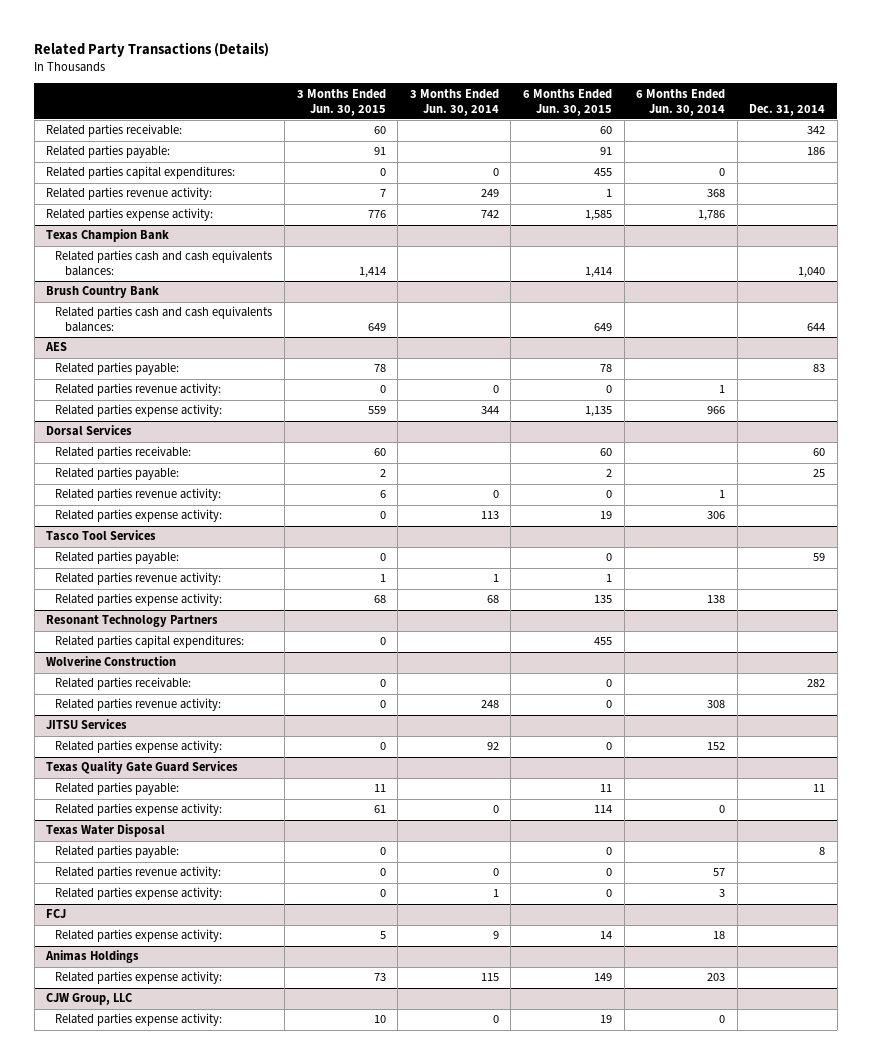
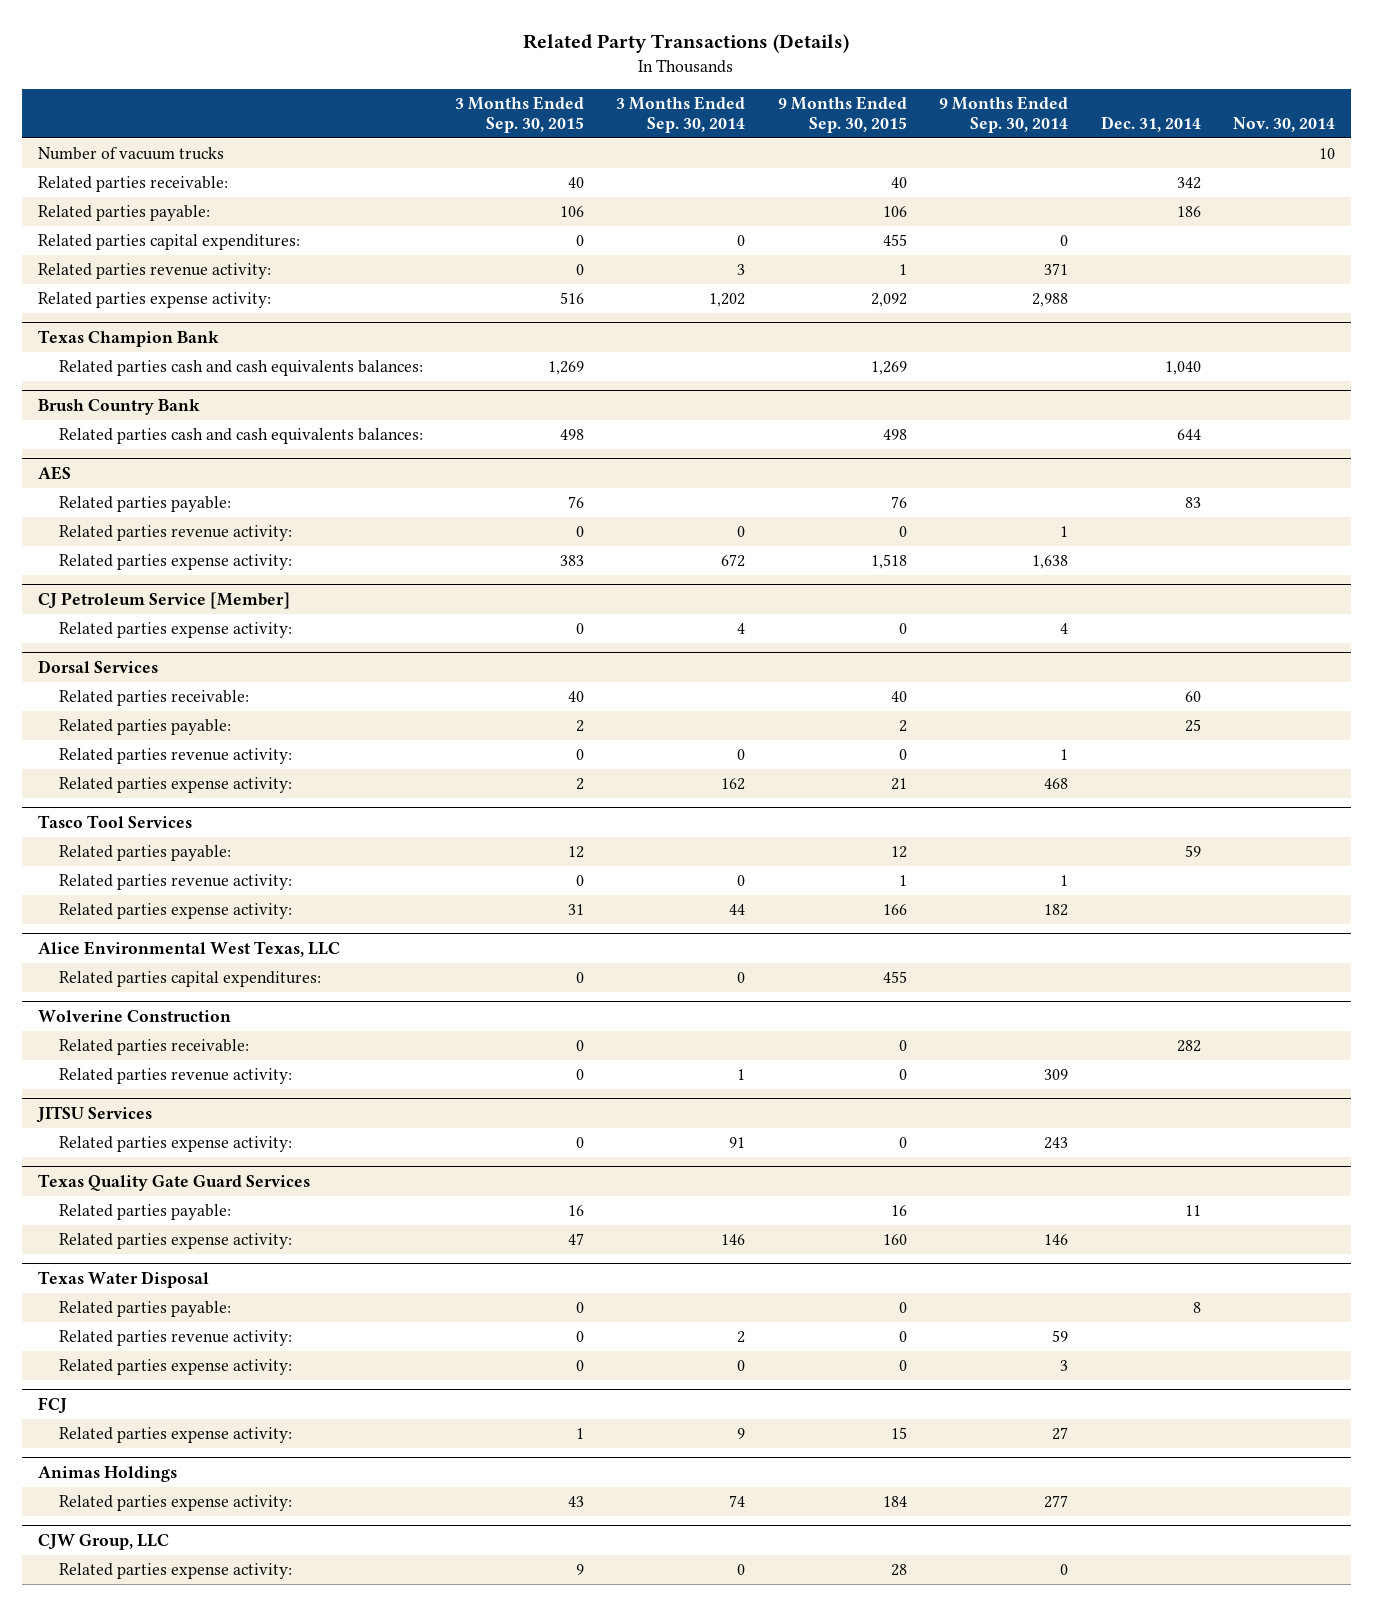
[296,88,386,116] 3 Months Ended Jun. 30, 2015 -> none
[409,88,499,116] 3 Months Ended Jun. 30, 2014 -> none
[523,88,613,116] 6 Months Ended Jun. 30, 2015 -> none
[636,88,726,116] 6 Months Ended Jun. 30, 2014 -> none
none -> [454,96,584,134] 3 Months Ended Sep. 30, 2015
none -> [616,96,746,134] 3 Months Ended Sep. 30, 2014
none -> [777,96,907,134] 9 Months Ended Sep. 30, 2015
none -> [939,96,1069,134] 9 Months Ended Sep. 30, 2014
none -> [1233,117,1336,133] Nov. 30, 2014
none -> [37,147,224,161] Number of vacuum trucks
none -> [37,592,290,610] CJ Petroleum Service [Member]
none -> [58,622,292,639] Related parties expense activity:
[46,615,219,628] Resonant Technology Partners -> [37,941,340,958] Alice Environmental West Texas, LLC

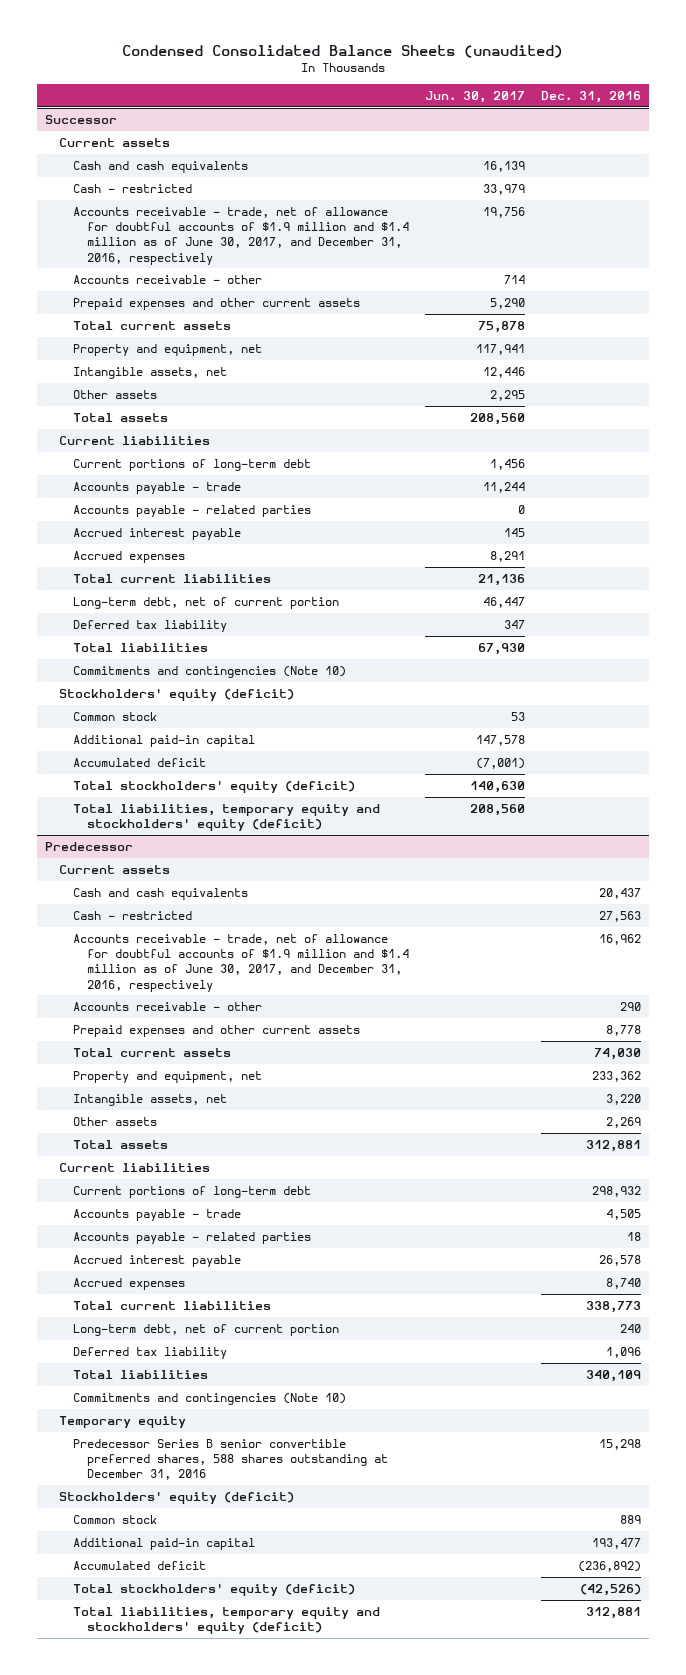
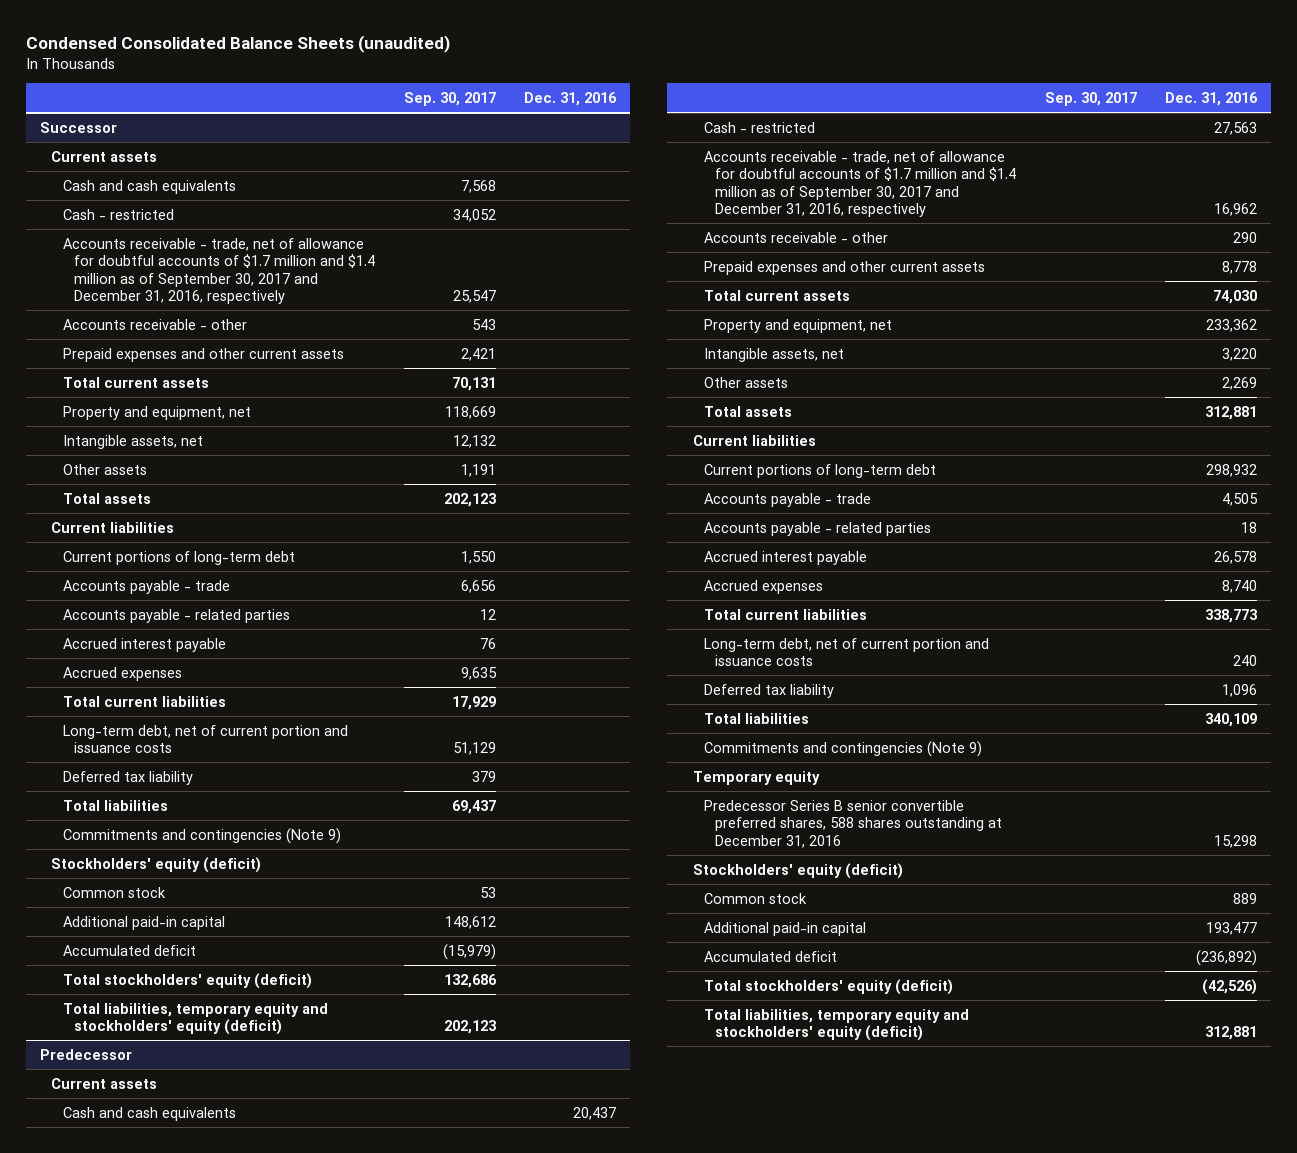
[425,90,526,103] Jun. 30, 2017 -> none
none -> [403,92,496,107] Sep. 30, 2017
[73,206,410,265] Accounts receivable - trade, net of allowance for doubtful accounts of $1.9 million and $1.4 million as of June 30, 2017, and December 31, 2016, respectively -> [62,237,376,305] Accounts receivable - trade, net of allowance for doubtful accounts of $1.7 million and $1.4 million as of September 30, 2017 and December 31, 2016, respectively
[73,596,340,609] Long-term debt, net of current portion -> [62,724,348,754] Long-term debt, net of current portion and issuance costs
[73,665,347,678] Commitments and contingencies (Note 10) -> [62,827,341,844] Commitments and contingencies (Note 9)
[73,933,410,992] Accounts receivable - trade, net of allowance for doubtful accounts of $1.9 million and $1.4 million as of June 30, 2017, and December 31, 2016, respectively -> [703,150,1017,218] Accounts receivable - trade, net of allowance for doubtful accounts of $1.7 million and $1.4 million as of September 30, 2017 and December 31, 2016, respectively
[73,1323,340,1336] Long-term debt, net of current portion -> [703,637,989,667] Long-term debt, net of current portion and issuance costs
[73,1392,347,1405] Commitments and contingencies (Note 10) -> [703,740,982,757] Commitments and contingencies (Note 9)

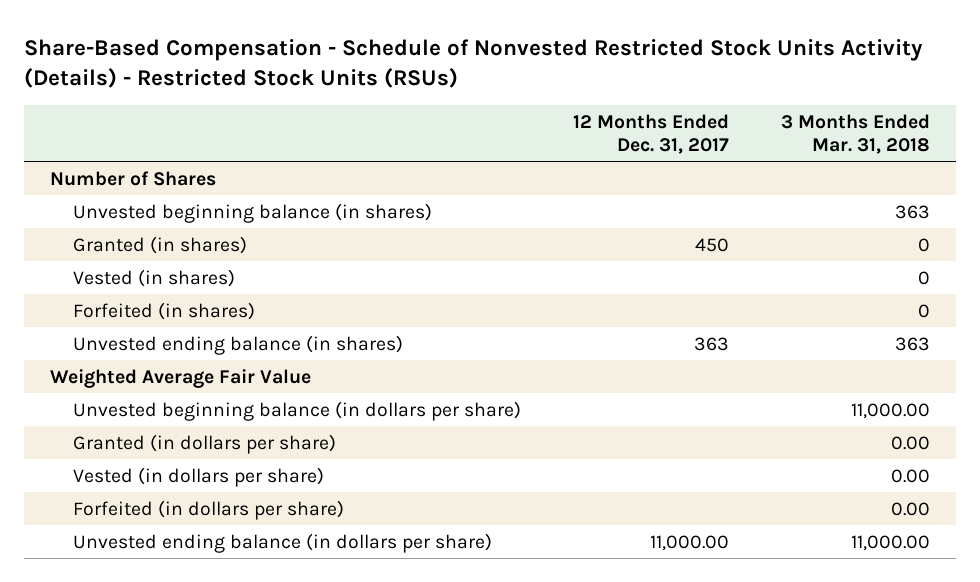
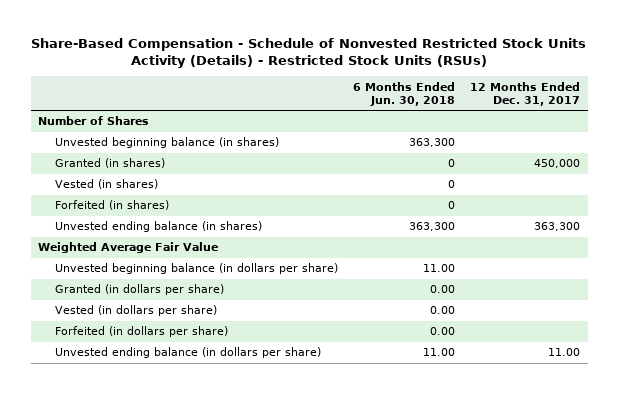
[781,113,931,154] 3 Months Ended Mar. 31, 2018 -> none
none -> [353,81,456,107] 6 Months Ended Jun. 30, 2018
[695,237,730,252] 450 -> [534,159,581,169] 450,000
[694,336,730,351] 363 -> [534,222,581,232] 363,300
[650,534,730,551] 11,000.00 -> [548,348,581,357] 11.00

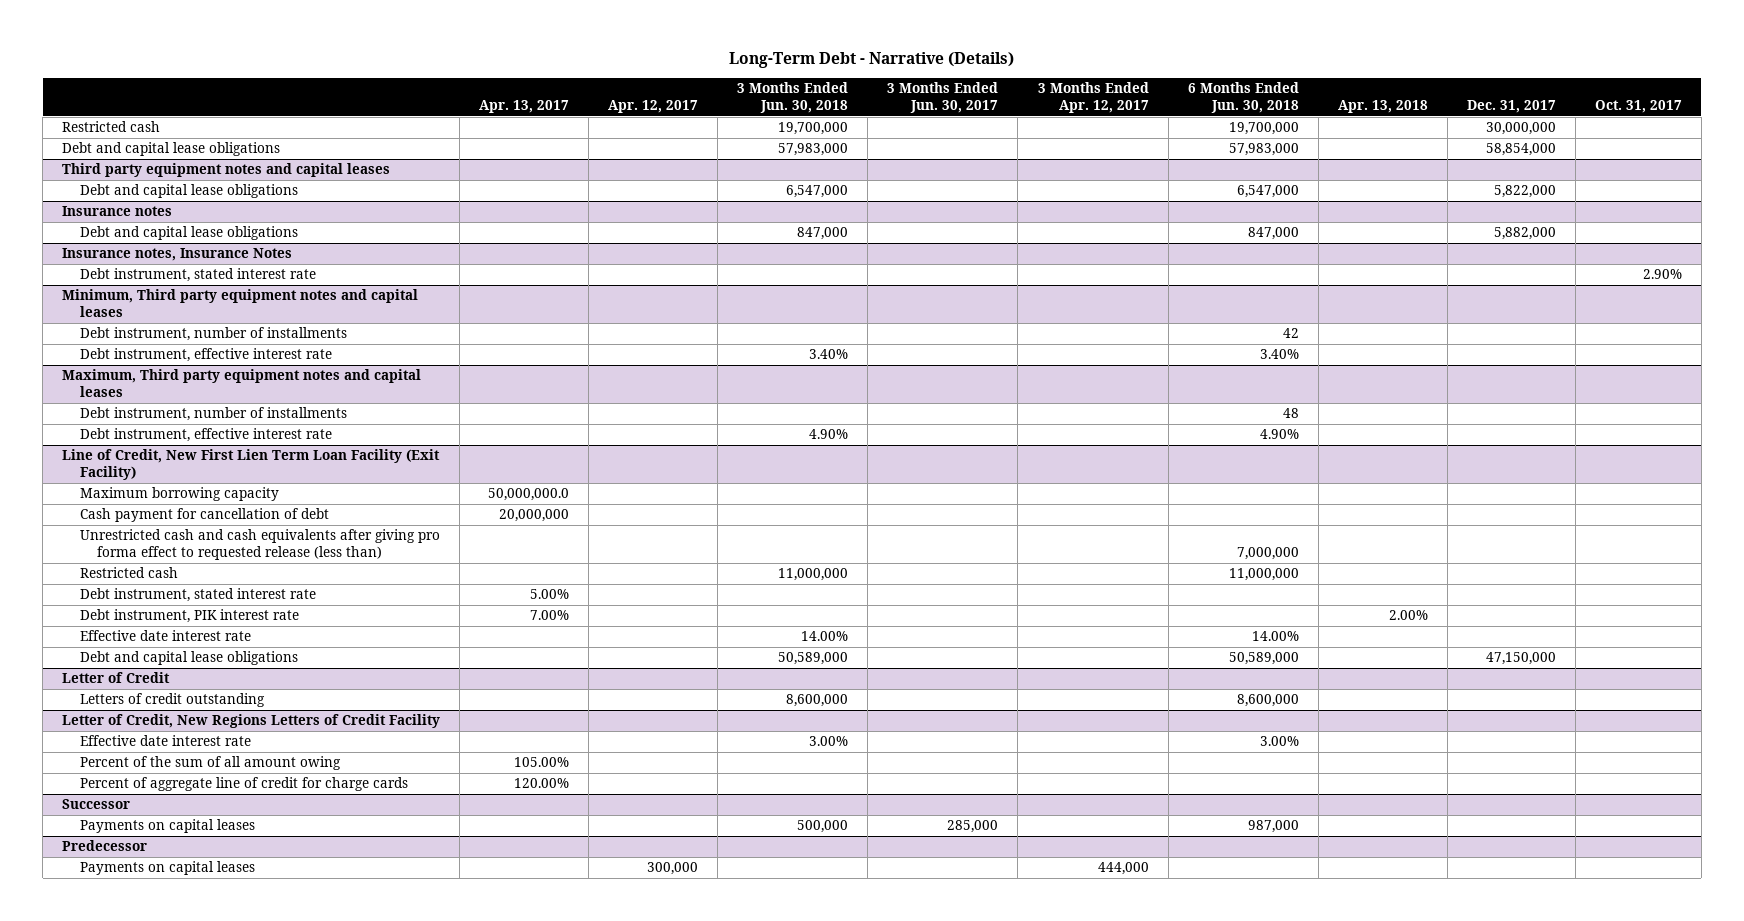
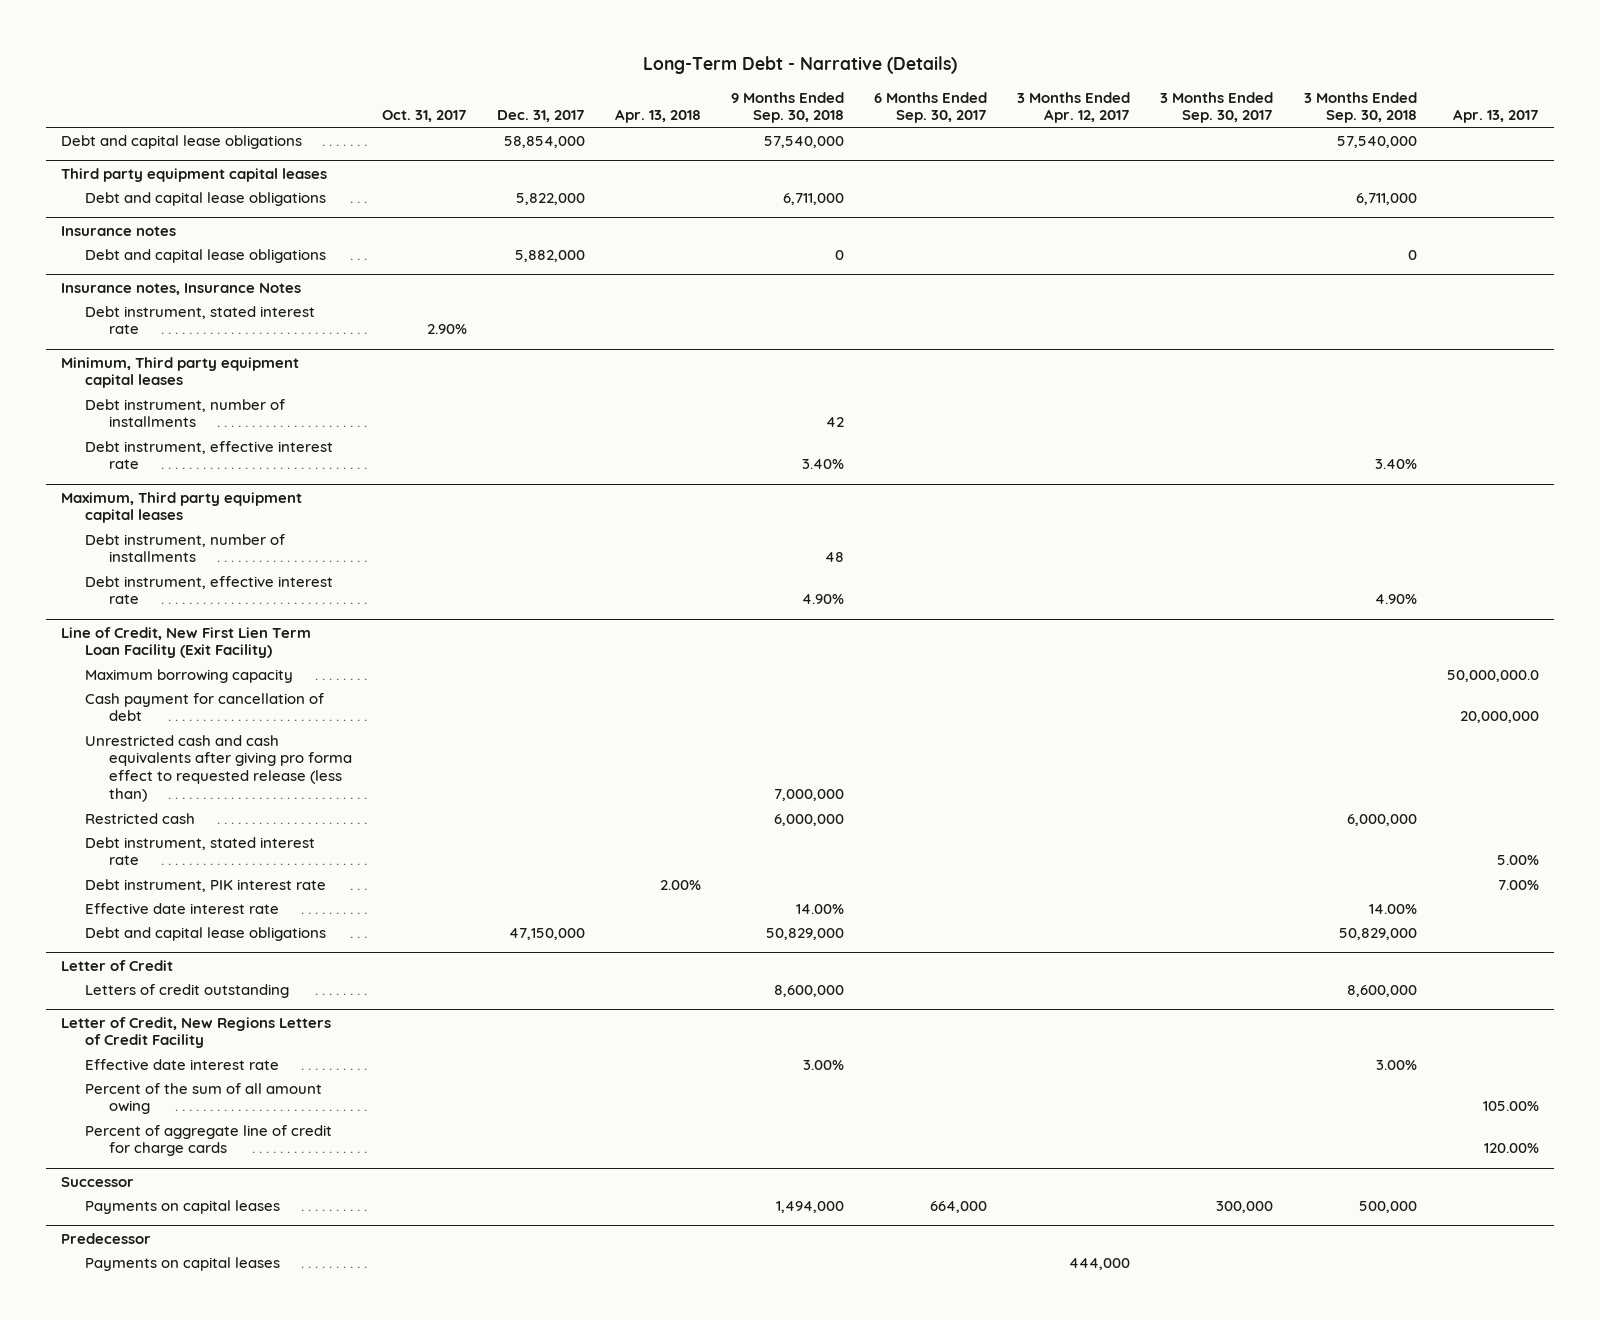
[608,99,699,113] Apr. 12, 2017 -> none
[737,81,849,113] 3 Months Ended Jun. 30, 2018 -> none
[887,81,999,113] 3 Months Ended Jun. 30, 2017 -> none
[1187,81,1299,113] 6 Months Ended Jun. 30, 2018 -> none
none -> [731,91,845,124] 9 Months Ended Sep. 30, 2018
none -> [874,91,988,124] 6 Months Ended Sep. 30, 2017
none -> [1160,91,1274,124] 3 Months Ended Sep. 30, 2017
none -> [1303,91,1417,124] 3 Months Ended Sep. 30, 2018
[62,121,161,133] Restricted cash -> none
[62,163,391,178] Third party equipment notes and capital leases -> [61,167,328,182] Third party equipment capital leases
[62,289,419,318] Minimum, Third party equipment notes and capital leases -> [61,356,300,389] Minimum, Third party equipment capital leases
[62,369,422,398] Maximum, Third party equipment notes and capital leases -> [61,491,303,524] Maximum, Third party equipment capital leases

